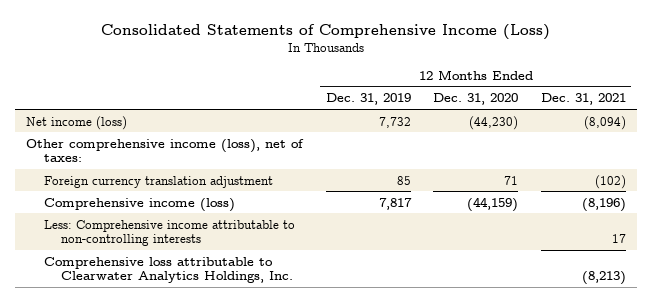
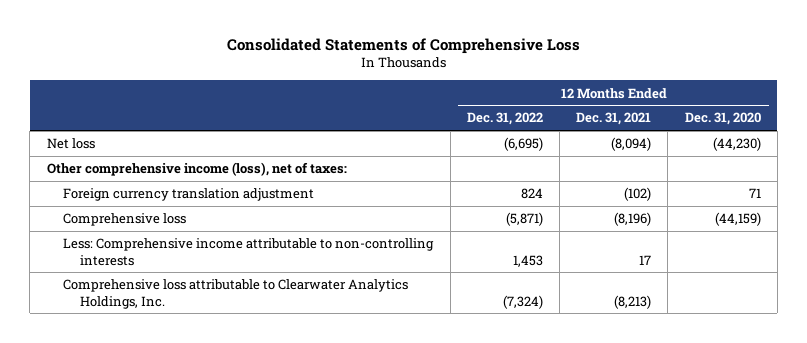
[101,23,551,40] Consolidated Statements of Comprehensive Income (Loss) -> [226,37,580,54] Consolidated Statements of Comprehensive Loss
[325,93,411,106] Dec. 31, 2019 -> none
none -> [466,112,543,126] Dec. 31, 2022
[26,115,128,130] Net income (loss) -> [46,138,95,150] Net loss
[43,197,235,212] Comprehensive income (loss) -> [63,213,187,227] Comprehensive loss

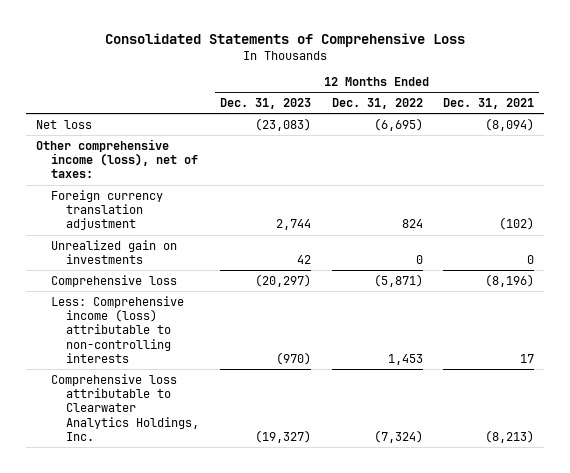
[684,112,761,126] Dec. 31, 2020 -> none
none -> [219,98,311,110] Dec. 31, 2023
none -> [51,239,178,265] Unrealized gain on investments
[63,238,435,266] Less: Comprehensive income attributable to non-controlling interests -> [51,295,185,364] Less: Comprehensive income (loss) attributable to non-controlling interests

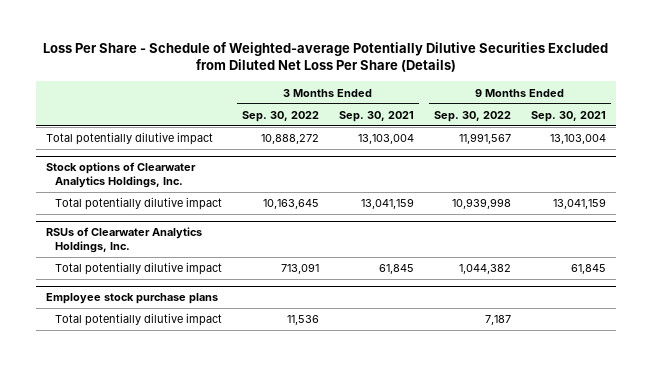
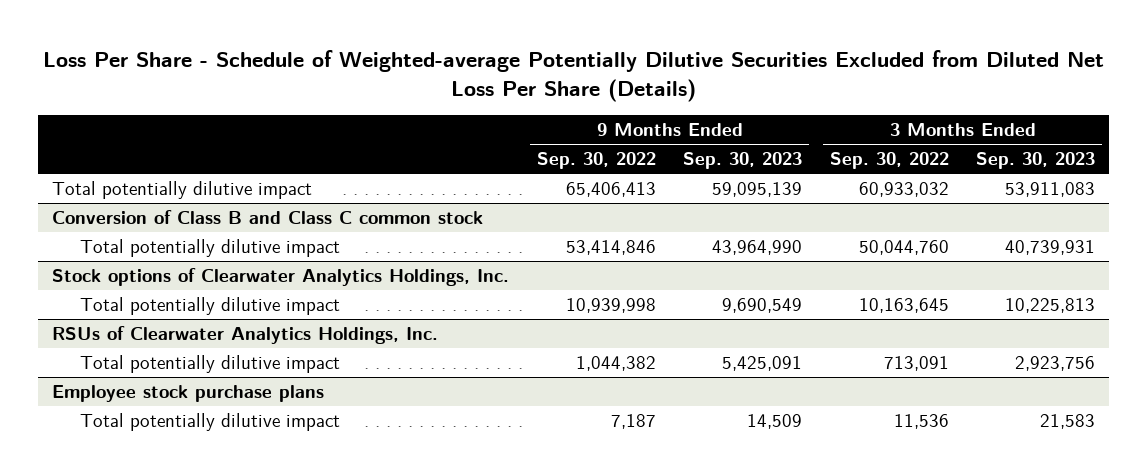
[338,110,414,122] Sep. 30, 2021 -> none
[530,110,606,122] Sep. 30, 2021 -> none
none -> [683,152,803,170] Sep. 30, 2023
none -> [976,152,1096,170] Sep. 30, 2023
[260,134,319,145] 10,888,272 -> [858,182,949,198] 60,933,032
[458,133,511,145] 11,991,567 -> [565,182,656,198] 65,406,413
none -> [52,210,484,225] Conversion of Class B and Class C common stock
none -> [79,239,340,258] Total potentially dilutive impact

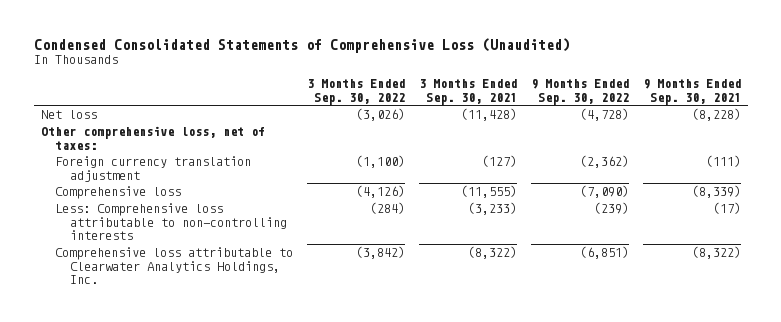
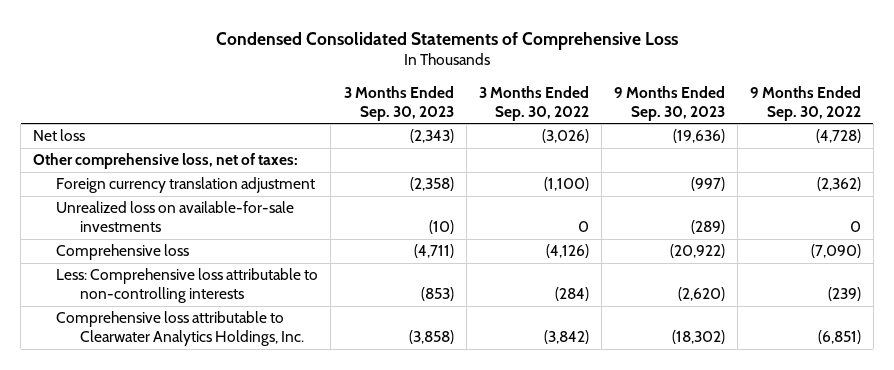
[33,38,570,54] Condensed Consolidated Statements of Comprehensive Loss (Unaudited) -> [216,31,679,50] Condensed Consolidated Statements of Comprehensive Loss
[419,79,518,105] 3 Months Ended Sep. 30, 2021 -> none
[642,79,741,105] 9 Months Ended Sep. 30, 2021 -> none
none -> [343,86,454,121] 3 Months Ended Sep. 30, 2023
none -> [613,86,725,121] 9 Months Ended Sep. 30, 2023
none -> [56,201,295,232] Unrealized loss on available-for-sale investments

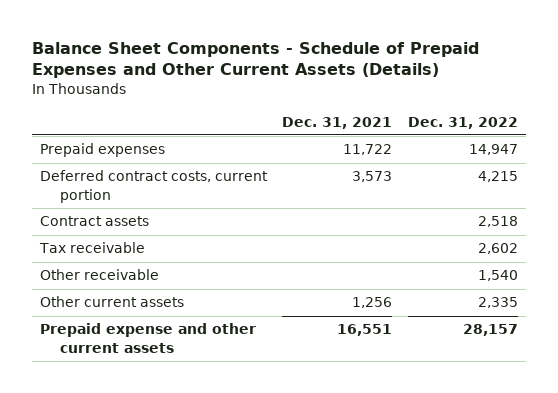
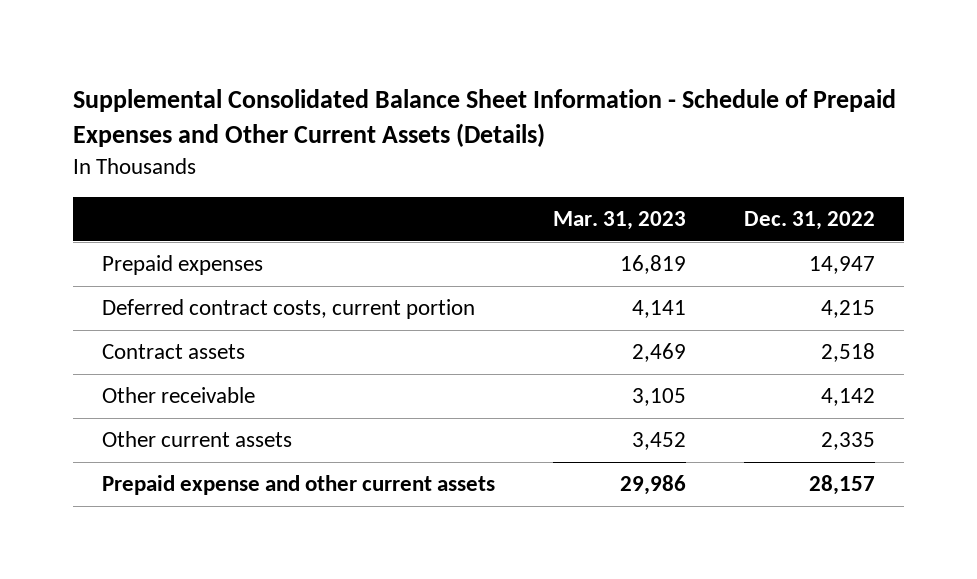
[32,41,480,79] Balance Sheet Components - Schedule of Prepaid Expenses and Other Current Assets (Details) -> [72,89,896,148] Supplemental Consolidated Balance Sheet Information - Schedule of Prepaid Expenses and Other Current Assets (Details)
[282,116,393,129] Dec. 31, 2021 -> none
none -> [552,211,686,231] Mar. 31, 2023
[38,242,145,254] Tax receivable -> none
[477,270,518,282] 1,540 -> [821,388,876,407] 4,142

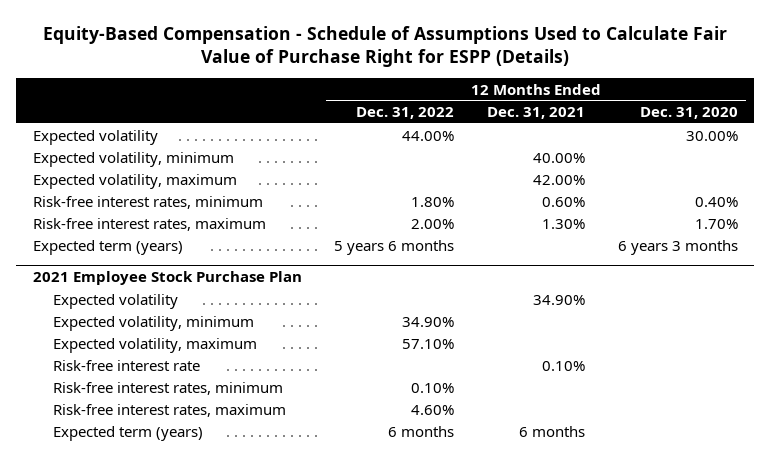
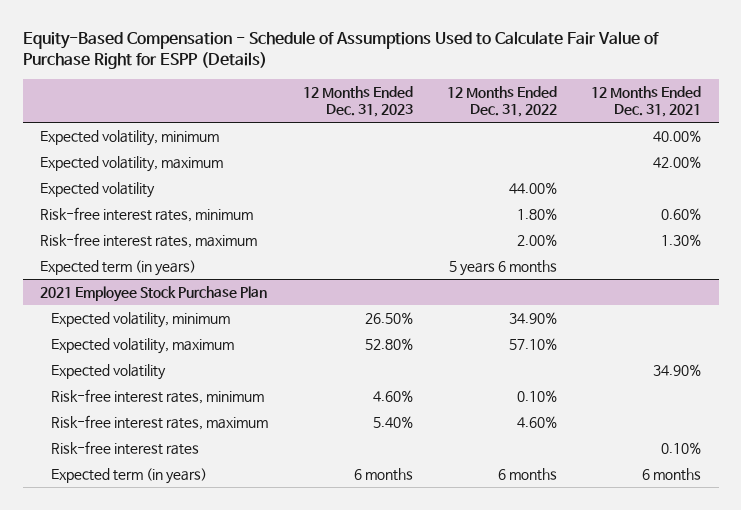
[639,107,738,120] Dec. 31, 2020 -> none
none -> [302,86,413,118] 12 Months Ended Dec. 31, 2023
[32,129,158,145] Expected volatility -> [39,181,155,198] Expected volatility
[32,239,183,255] Expected term (years) -> [39,259,196,276] Expected term (in years)
[53,359,201,371] Risk-free interest rate -> none
[53,293,179,309] Expected volatility -> [51,363,167,380] Expected volatility
none -> [51,440,200,455] Risk-free interest rates
[53,425,204,441] Expected term (years) -> [51,467,208,484] Expected term (in years)

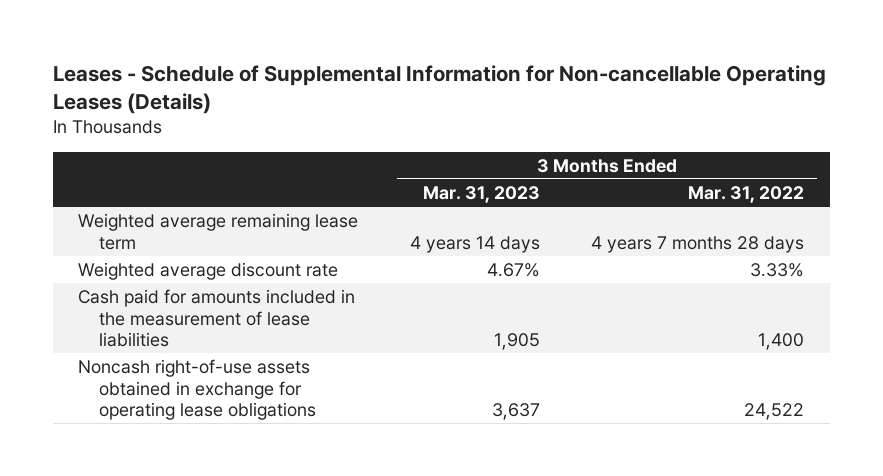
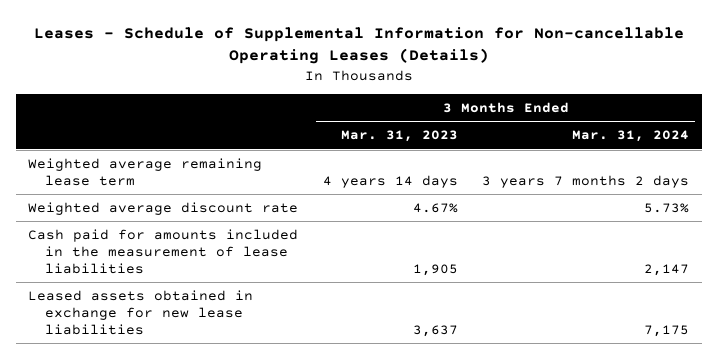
[688,185,805,203] Mar. 31, 2022 -> none
none -> [572,130,690,143] Mar. 31, 2024
[78,359,317,420] Noncash right-of-use assets obtained in exchange for operating lease obligations -> [27,289,253,335] Leased assets obtained in exchange for new lease liabilities

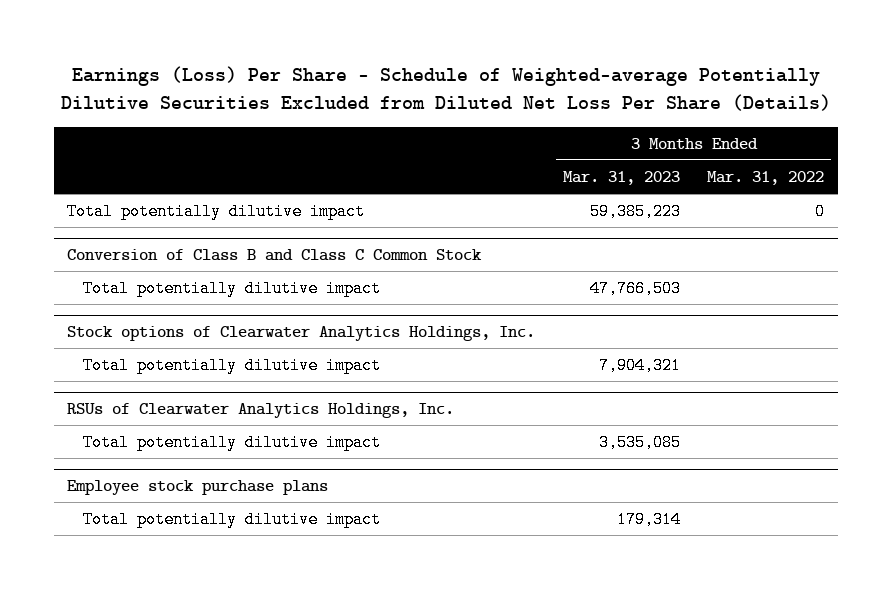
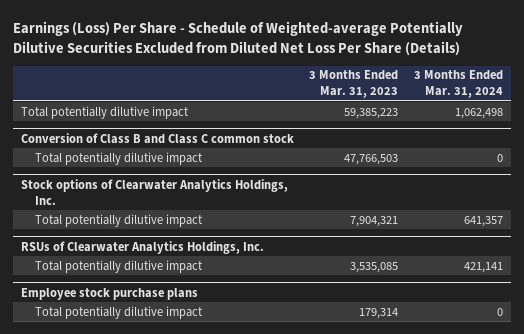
[707,170,825,185] Mar. 31, 2022 -> none
none -> [413,70,503,99] 3 Months Ended Mar. 31, 2024
[67,249,483,262] Conversion of Class B and Class C Common Stock -> [21,132,295,144] Conversion of Class B and Class C common stock

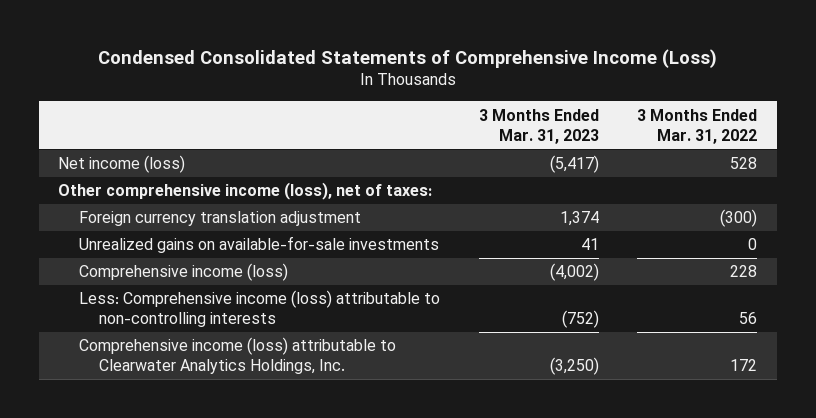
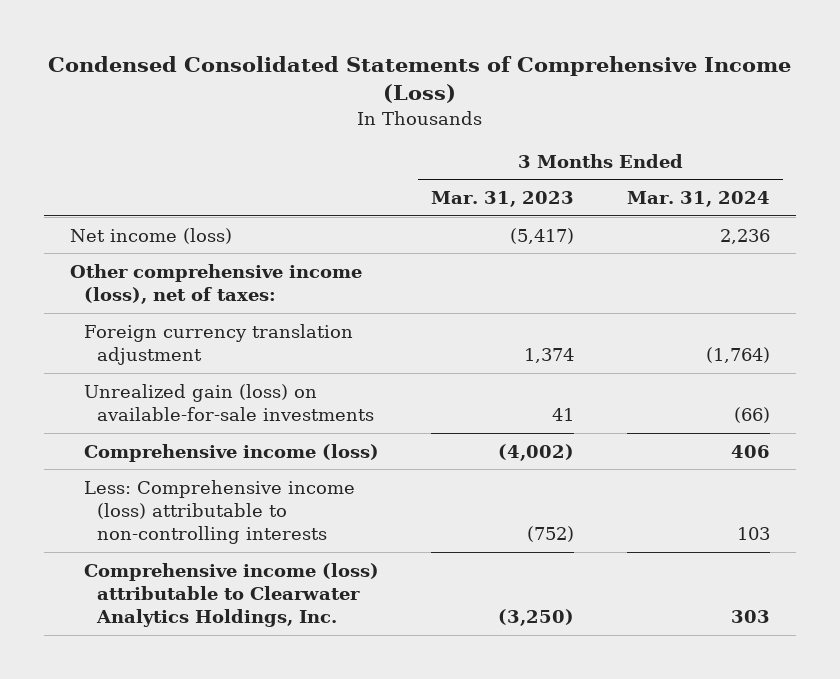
[637,108,758,144] 3 Months Ended Mar. 31, 2022 -> none
none -> [626,191,770,208] Mar. 31, 2024
[78,236,439,254] Unrealized gains on available-for-sale investments -> [83,383,375,422] Unrealized gain (loss) on available-for-sale investments

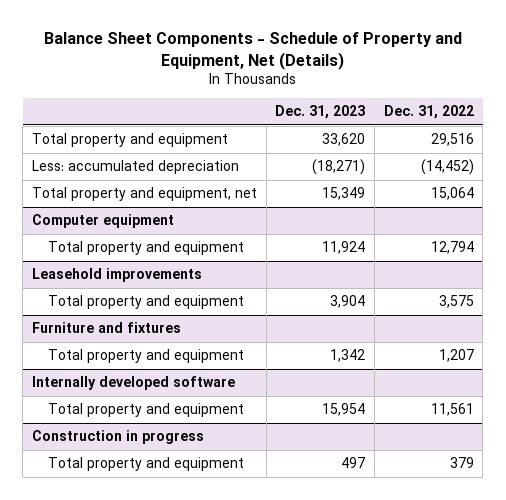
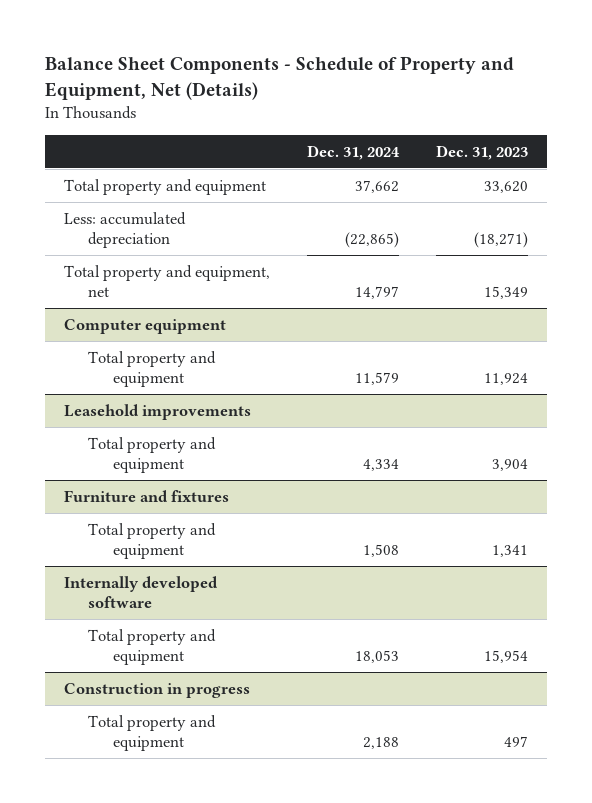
[383,105,474,120] Dec. 31, 2022 -> none
none -> [306,144,400,160] Dec. 31, 2024
[330,349,366,363] 1,342 -> [492,545,529,558] 1,341

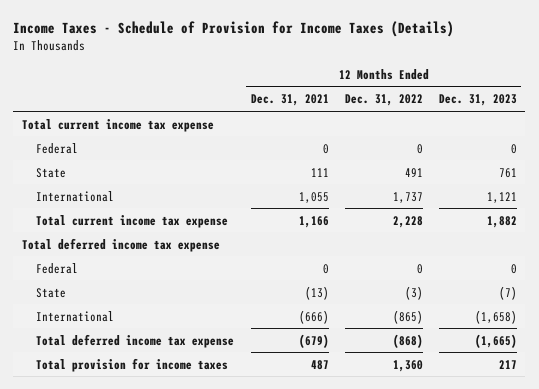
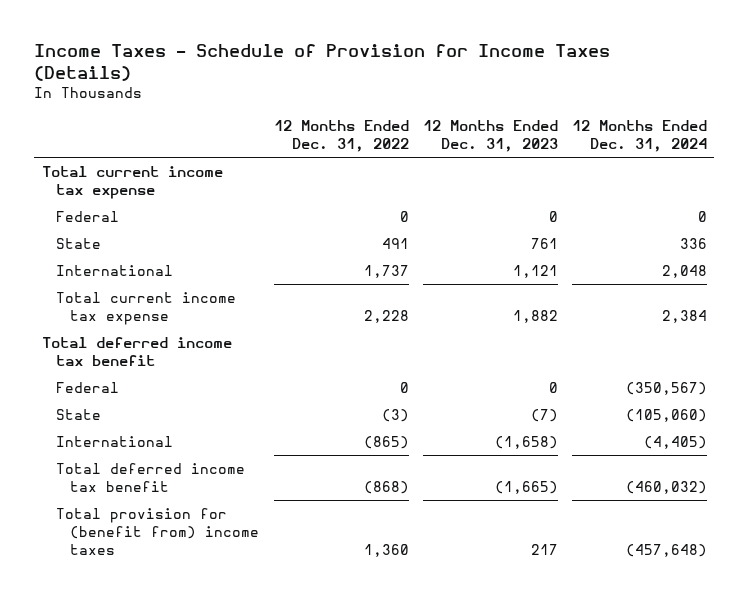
[250,94,329,107] Dec. 31, 2021 -> none
none -> [572,119,708,153] 12 Months Ended Dec. 31, 2024
[21,237,220,252] Total deferred income tax expense -> [41,336,232,367] Total deferred income tax benefit
[36,333,235,348] Total deferred income tax expense -> [55,462,245,493] Total deferred income tax benefit
[36,357,229,372] Total provision for income taxes -> [55,507,260,556] Total provision for (benefit from) income taxes

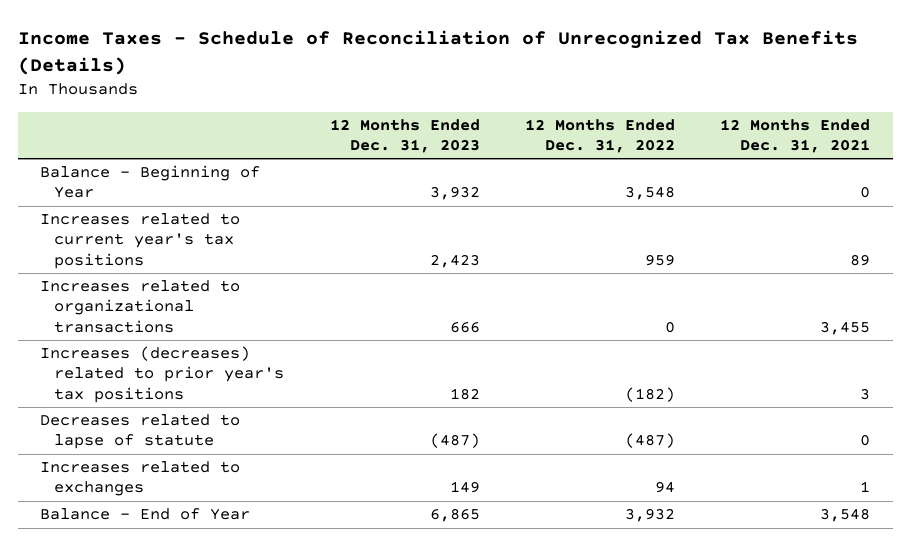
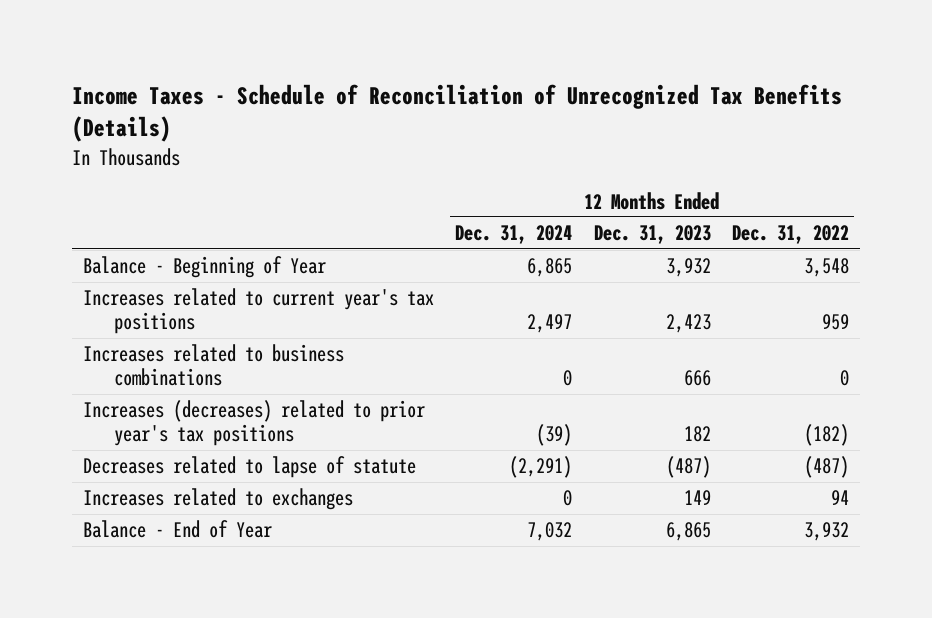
[720,118,871,154] 12 Months Ended Dec. 31, 2021 -> none
none -> [455,225,573,245] Dec. 31, 2024
[40,280,241,333] Increases related to organizational transactions -> [82,344,344,387] Increases related to business combinations

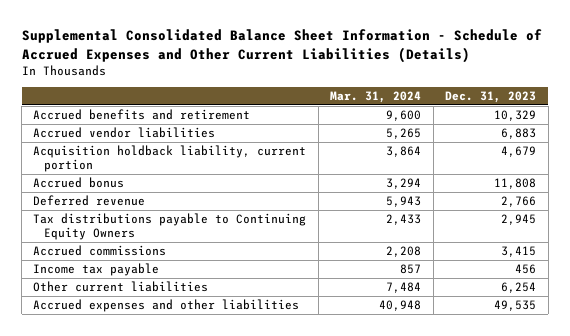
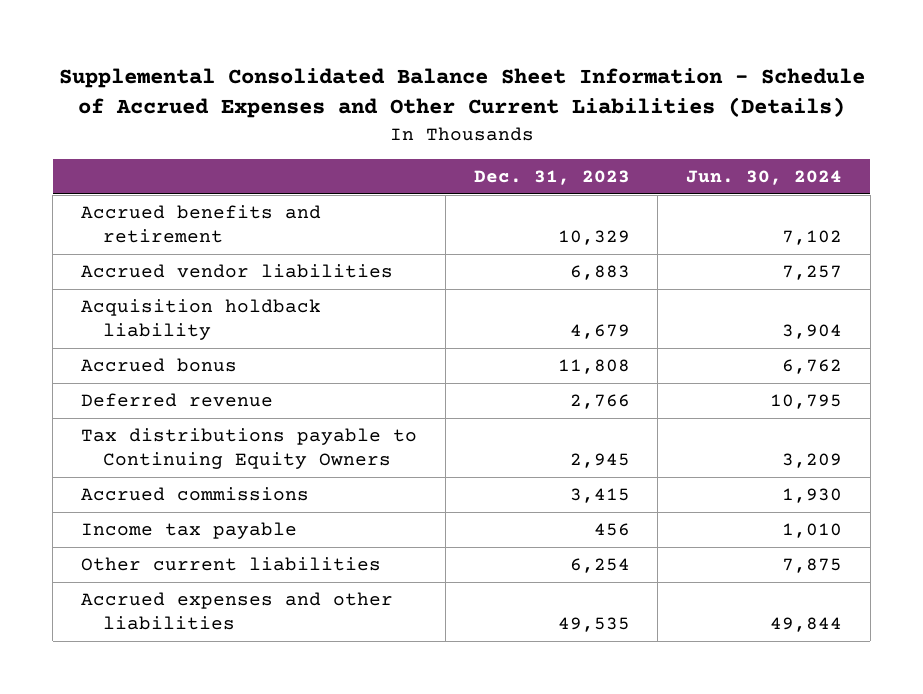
[330,90,422,103] Mar. 31, 2024 -> none
none -> [685,170,842,186] Jun. 30, 2024
[33,145,307,172] Acquisition holdback liability, current portion -> [81,299,322,341] Acquisition holdback liability

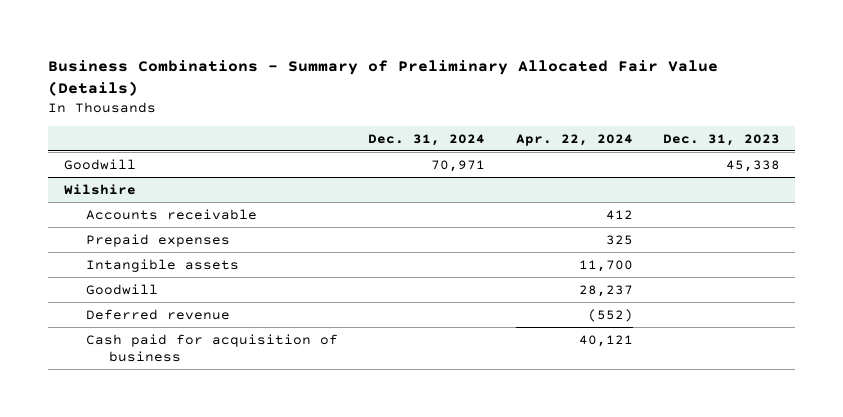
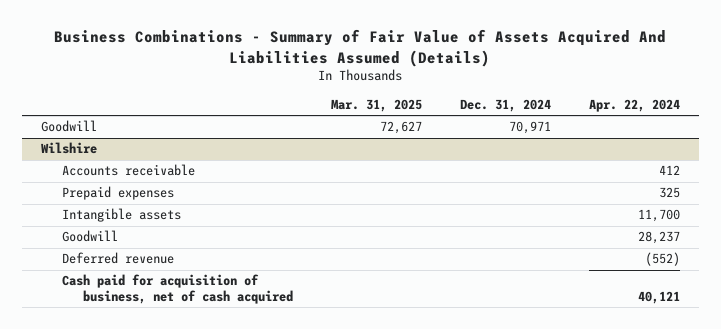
[48,59,719,96] Business Combinations - Summary of Preliminary Allocated Fair Value (Details) -> [54,29,667,67] Business Combinations - Summary of Fair Value of Assets Acquired And Liabilities Assumed (Details)
[662,133,780,146] Dec. 31, 2023 -> none
none -> [330,98,422,112] Mar. 31, 2025
[86,333,339,363] Cash paid for acquisition of business -> [61,274,293,304] Cash paid for acquisition of business, net of cash acquired

